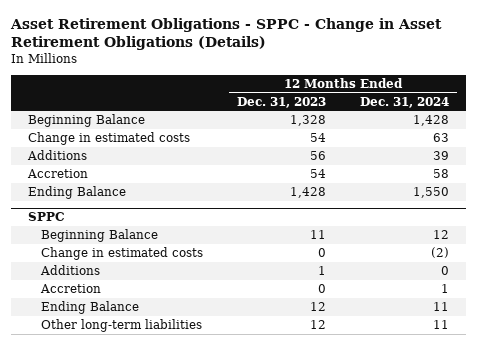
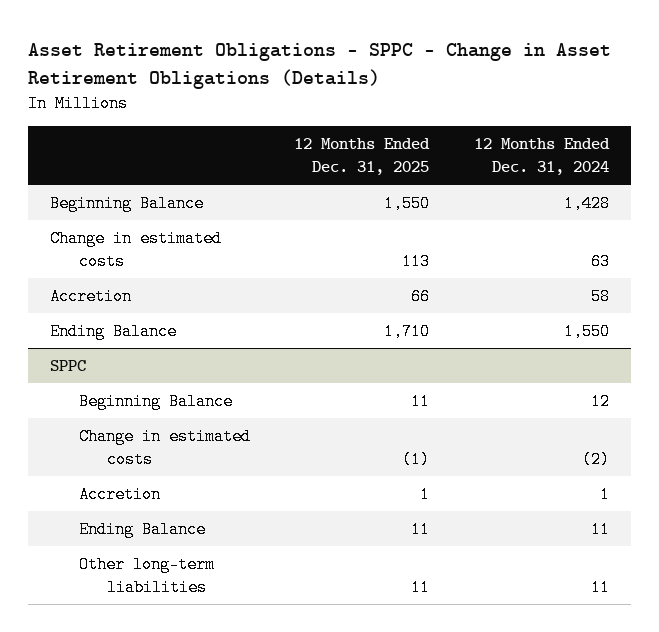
[237,96,327,108] Dec. 31, 2023 -> none
none -> [294,138,431,176] 12 Months Ended Dec. 31, 2025
[27,150,88,161] Additions -> none
[40,265,101,276] Additions -> none

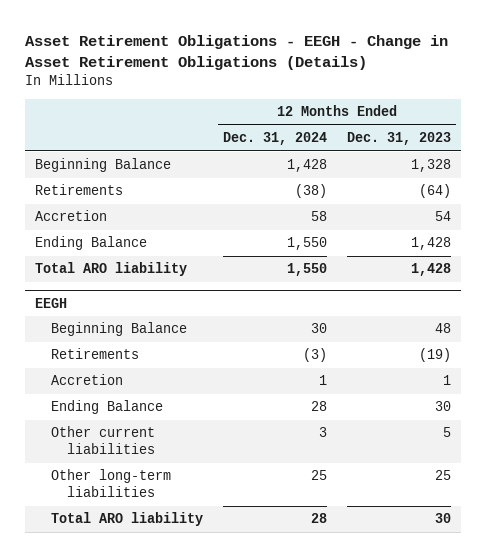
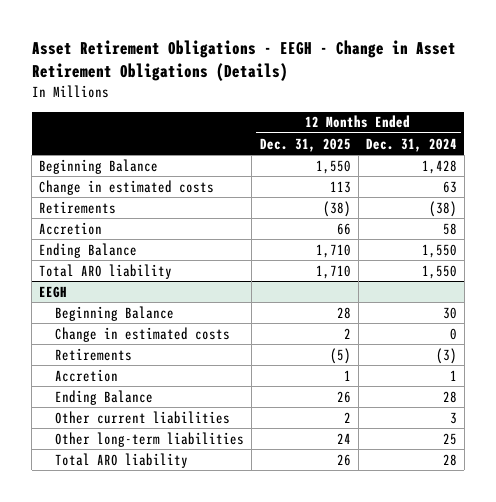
[346,132,451,146] Dec. 31, 2023 -> none
none -> [259,137,351,152] Dec. 31, 2025
none -> [39,179,215,195] Change in estimated costs
none -> [55,326,231,342] Change in estimated costs

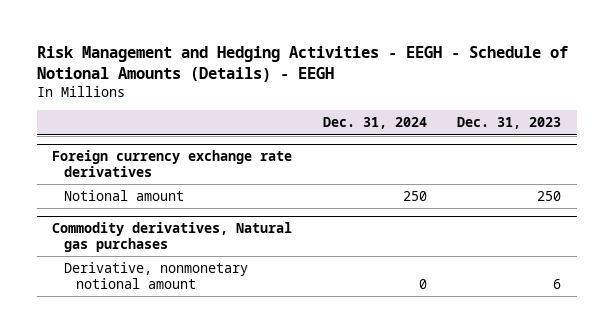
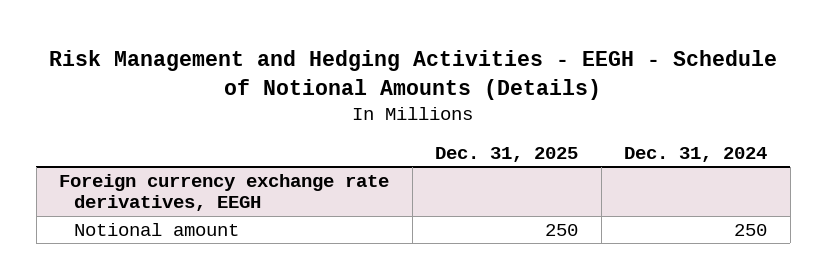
[36,45,568,82] Risk Management and Hedging Activities - EEGH - Schedule of Notional Amounts (Details) - EEGH -> [49,49,778,100] Risk Management and Hedging Activities - EEGH - Schedule of Notional Amounts (Details)
[457,117,562,130] Dec. 31, 2023 -> none
none -> [435,147,579,163] Dec. 31, 2025
[51,149,292,178] Foreign currency exchange rate derivatives -> [59,173,390,212] Foreign currency exchange rate derivatives, EEGH
[51,221,292,253] Commodity derivatives, Natural gas purchases -> none
[64,261,249,290] Derivative, nonmonetary notional amount -> none

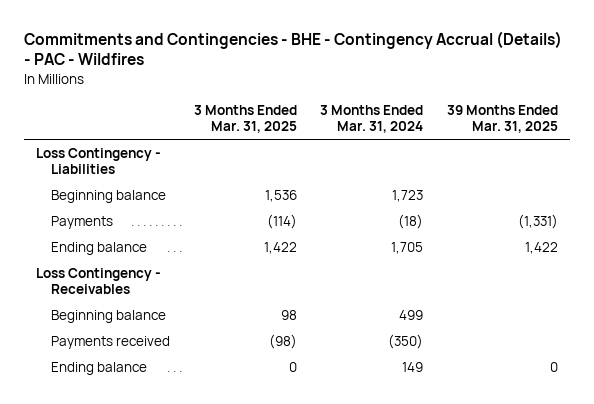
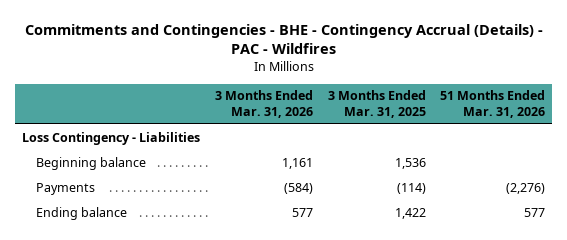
[320,104,424,134] 3 Months Ended Mar. 31, 2024 -> none
[446,104,558,134] 39 Months Ended Mar. 31, 2025 -> none
none -> [214,90,313,118] 3 Months Ended Mar. 31, 2026
none -> [440,90,546,118] 51 Months Ended Mar. 31, 2026
[35,268,161,295] Loss Contingency - Receivables -> none
[50,310,166,324] Beginning balance -> none
[50,336,170,350] Payments received -> none
[50,362,147,376] Ending balance -> none

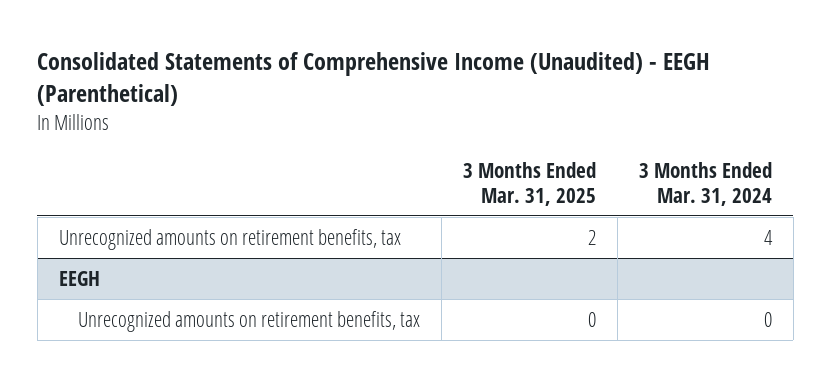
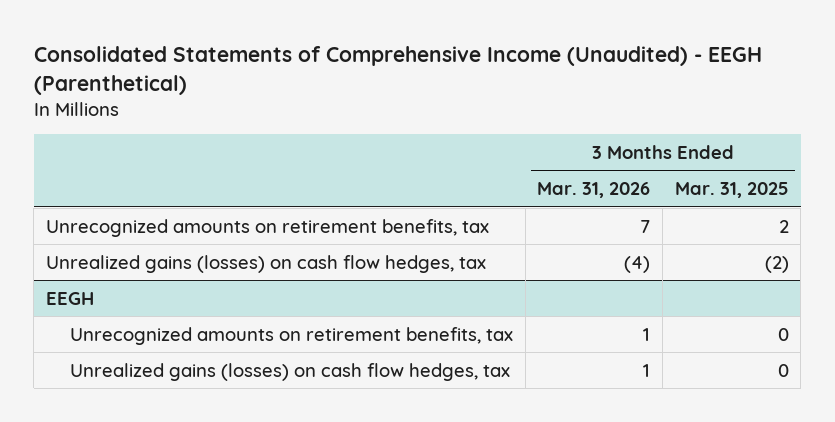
[638,162,772,206] 3 Months Ended Mar. 31, 2024 -> none
none -> [537,181,651,198] Mar. 31, 2026
none -> [45,254,486,273] Unrealized gains (losses) on cash flow hedges, tax
none -> [69,362,510,381] Unrealized gains (losses) on cash flow hedges, tax

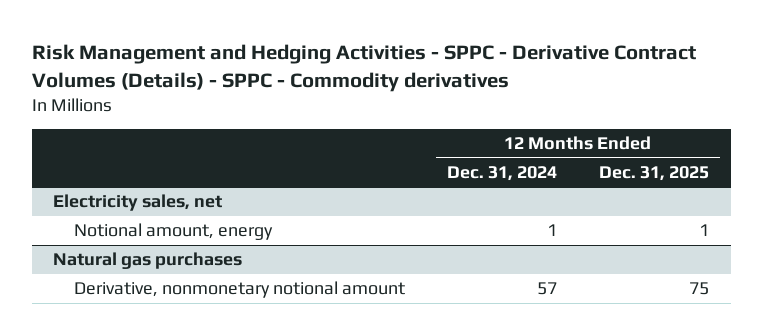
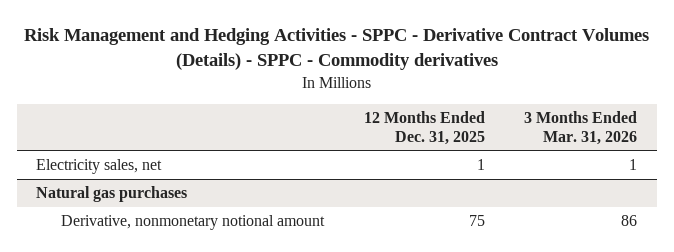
[447,165,558,181] Dec. 31, 2024 -> none
none -> [524,110,638,145] 3 Months Ended Mar. 31, 2026
[52,194,222,212] Electricity sales, net -> none
[73,223,273,241] Notional amount, energy -> [36,158,163,174] Electricity sales, net

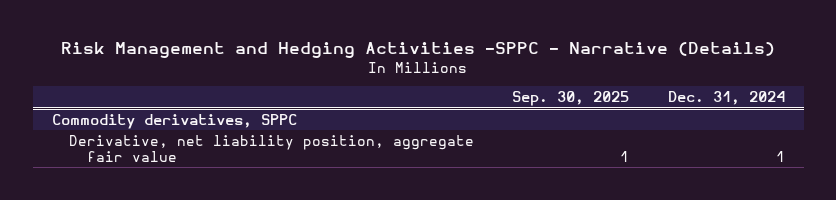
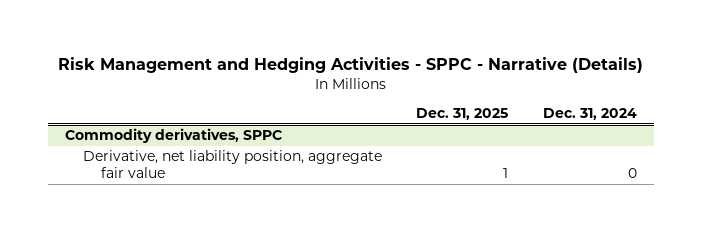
[61,42,776,59] Risk Management and Hedging Activities -SPPC - Narrative (Details) -> [57,56,643,73] Risk Management and Hedging Activities - SPPC - Narrative (Details)
[512,91,630,107] Sep. 30, 2025 -> none
none -> [416,107,509,120] Dec. 31, 2025
[775,150,785,162] 1 -> [627,168,637,179] 0

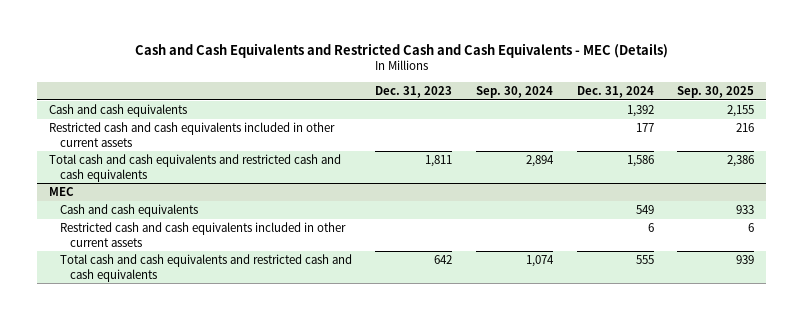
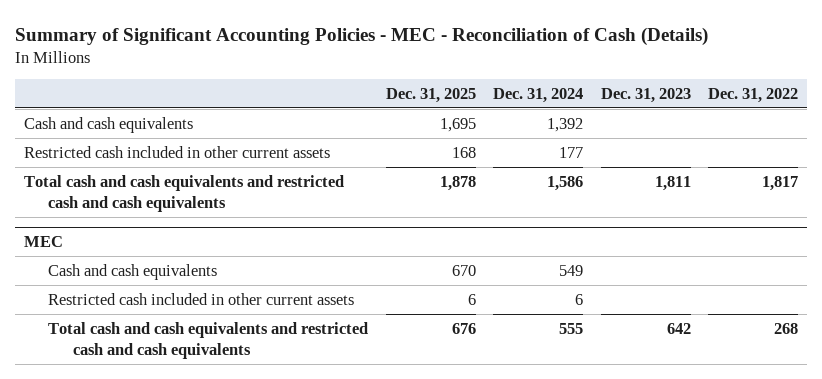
[134,42,668,58] Cash and Cash Equivalents and Restricted Cash and Cash Equivalents - MEC (Details) -> [15,26,709,46] Summary of Significant Accounting Policies - MEC - Reconciliation of Cash (Details)
[475,85,553,98] Sep. 30, 2024 -> none
[677,85,755,98] Sep. 30, 2025 -> none
none -> [385,87,476,103] Dec. 31, 2025
none -> [708,87,799,103] Dec. 31, 2022
[48,122,335,147] Restricted cash and cash equivalents included in other current assets -> [23,145,330,158] Restricted cash included in other current assets
[59,222,346,247] Restricted cash and cash equivalents included in other current assets -> [48,292,355,305] Restricted cash included in other current assets

